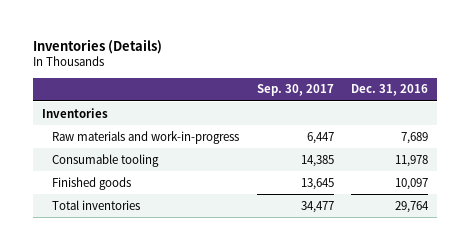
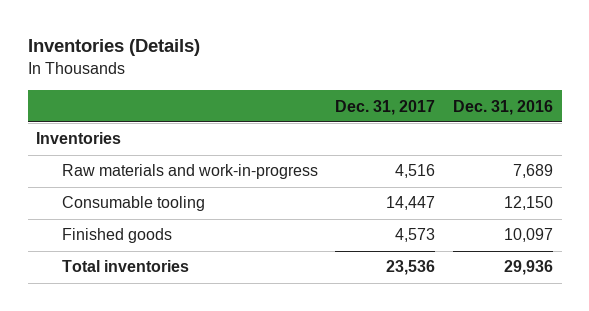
[256,84,334,97] Sep. 30, 2017 -> none
none -> [335,99,436,115] Dec. 31, 2017
[395,154,429,167] 11,978 -> [503,196,553,211] 12,150
[395,200,430,213] 29,764 -> [503,260,553,276] 29,936

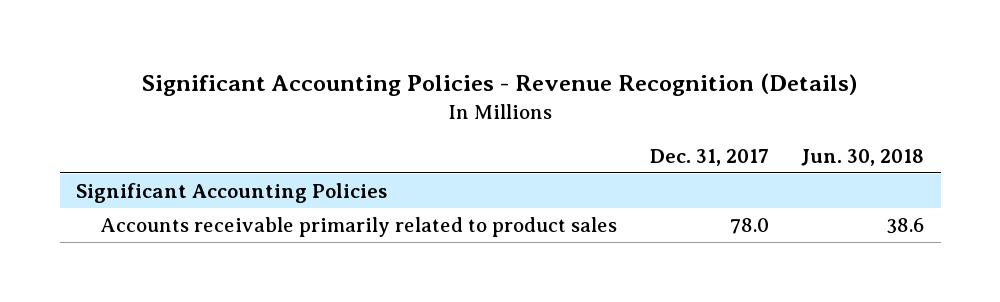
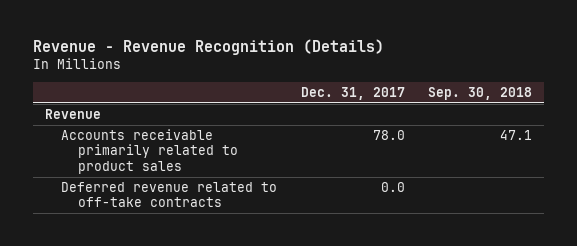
[142,73,858,97] Significant Accounting Policies - Revenue Recognition (Details) -> [32,39,384,56] Revenue - Revenue Recognition (Details)
[801,148,925,166] Jun. 30, 2018 -> none
none -> [428,86,533,100] Sep. 30, 2018
[75,182,387,203] Significant Accounting Policies -> none
none -> [44,108,101,119] Revenue
none -> [61,181,278,208] Deferred revenue related to off-take contracts

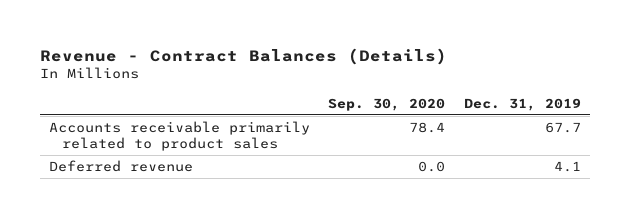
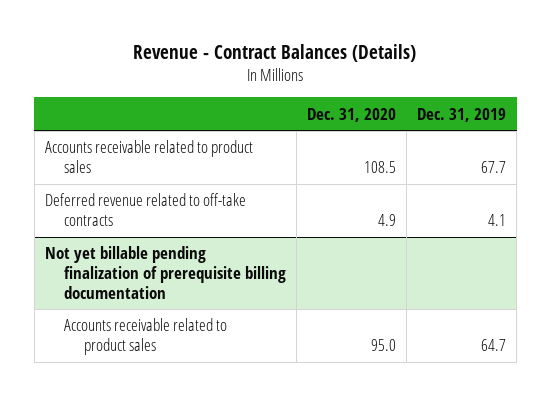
[328,97,446,111] Sep. 30, 2020 -> none
none -> [307,107,397,122] Dec. 31, 2020
[49,121,311,151] Accounts receivable primarily related to product sales -> [44,140,253,173] Accounts receivable related to product sales
[49,160,194,173] Deferred revenue -> [44,193,246,226] Deferred revenue related to off-take contracts
none -> [44,246,287,299] Not yet billable pending finalization of prerequisite billing documentation
none -> [64,318,228,355] Accounts receivable related to product sales

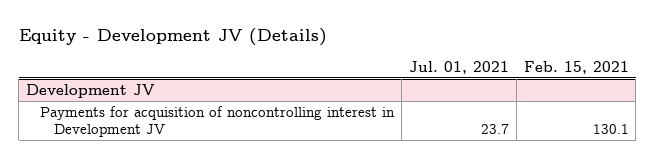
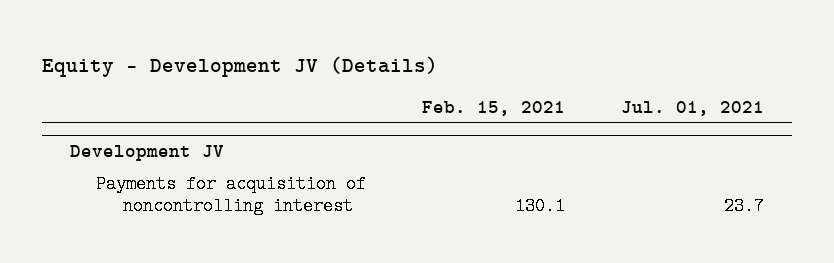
[39,106,395,137] Payments for acquisition of noncontrolling interest in Development JV -> [96,174,367,216] Payments for acquisition of noncontrolling interest

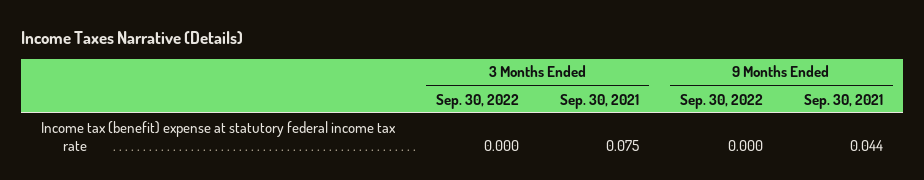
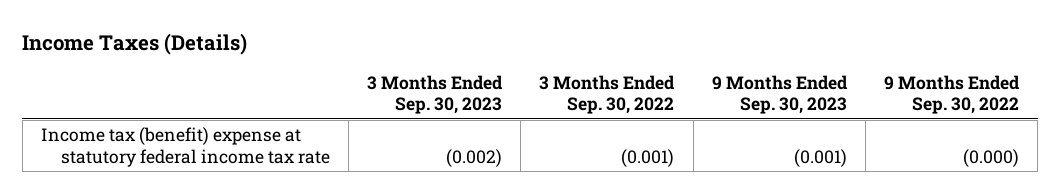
[20,30,243,44] Income Taxes Narrative (Details) -> [22,32,248,55] Income Taxes (Details)
[559,93,639,109] Sep. 30, 2021 -> none
[803,93,883,109] Sep. 30, 2021 -> none
none -> [367,74,504,115] 3 Months Ended Sep. 30, 2023
none -> [711,74,848,115] 9 Months Ended Sep. 30, 2023
[484,140,520,152] 0.000 -> [621,148,675,167] (0.001)
[727,140,763,152] 0.000 -> [963,148,1020,167] (0.000)

